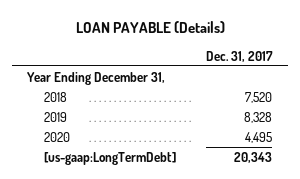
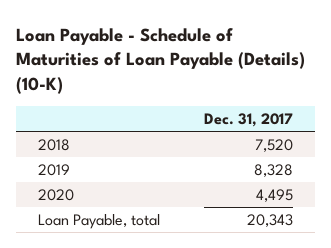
[75,20,225,33] LOAN PAYABLE (Details) -> [15,27,305,95] Loan Payable - Schedule of Maturities of Loan Payable (Details) (10-K)
[27,71,166,85] Year Ending December 31, -> none
[43,151,176,165] [us-gaap:LongTermDebt] -> [37,213,160,229] Loan Payable, total

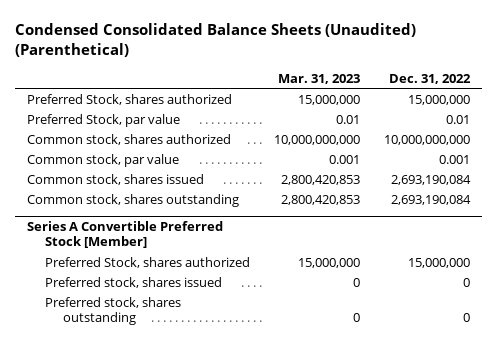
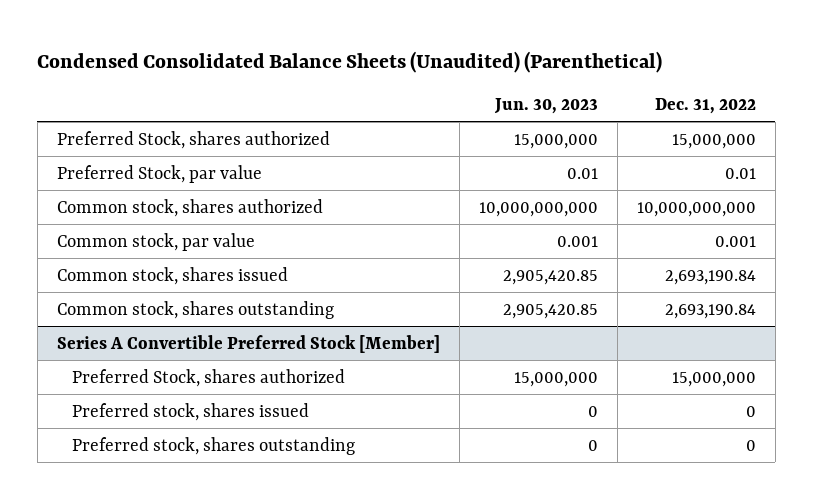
[278,73,361,84] Mar. 31, 2023 -> none
none -> [493,98,598,115] Jun. 30, 2023
[391,174,472,185] 2,693,190,084 -> [664,269,756,285] 2,693,190.84
[391,194,472,205] 2,693,190,084 -> [664,303,756,319] 2,693,190.84

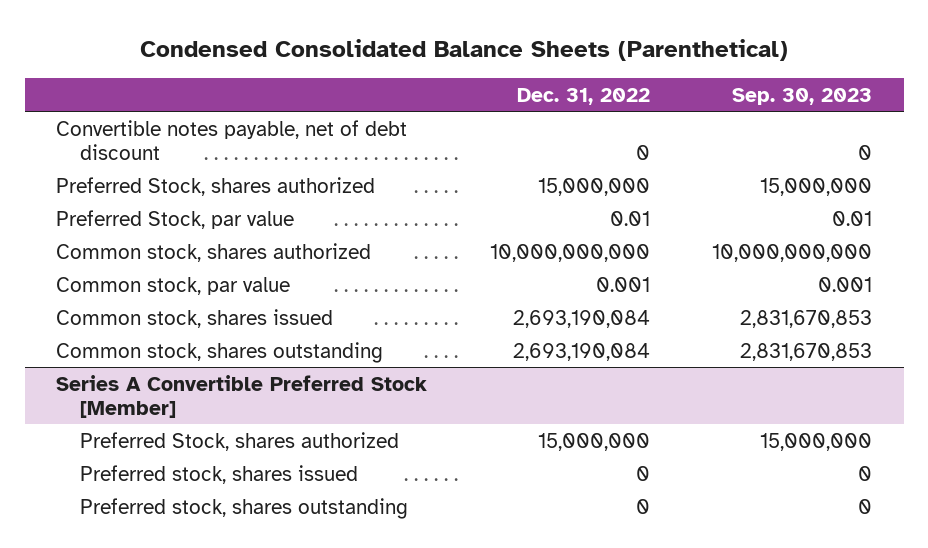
[37,50,663,73] Condensed Consolidated Balance Sheets (Unaudited) (Parenthetical) -> [140,39,789,62] Condensed Consolidated Balance Sheets (Parenthetical)
[493,98,598,115] Jun. 30, 2023 -> none
none -> [732,87,873,105] Sep. 30, 2023
none -> [56,119,408,160] Convertible notes payable, net of debt discount
[664,269,756,285] 2,693,190.84 -> [512,309,650,328] 2,693,190,084
[664,303,756,319] 2,693,190.84 -> [512,342,650,361] 2,693,190,084

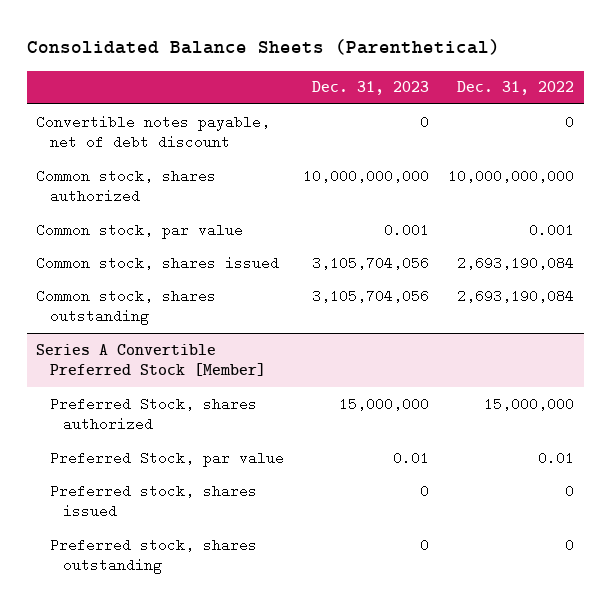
[140,39,789,62] Condensed Consolidated Balance Sheets (Parenthetical) -> [26,39,500,56] Consolidated Balance Sheets (Parenthetical)
[732,87,873,105] Sep. 30, 2023 -> none
none -> [311,81,429,96] Dec. 31, 2023
[56,176,376,196] Preferred Stock, shares authorized -> none
[56,209,295,229] Preferred Stock, par value -> none
none -> [49,450,284,467] Preferred Stock, par value

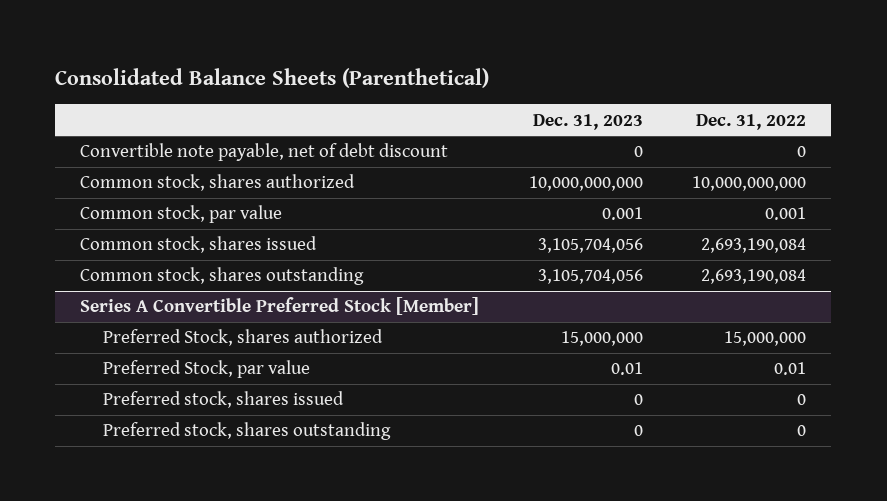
[36,114,271,150] Convertible notes payable, net of debt discount -> [80,143,449,162] Convertible note payable, net of debt discount

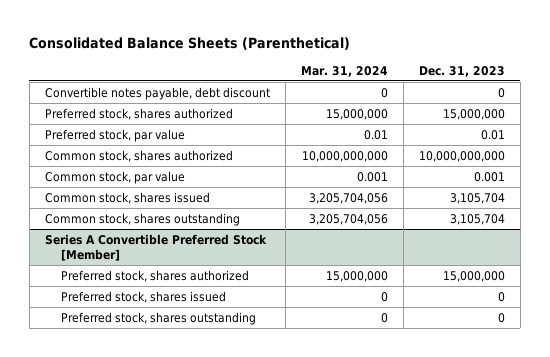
[696,113,807,130] Dec. 31, 2022 -> none
none -> [300,65,388,77] Mar. 31, 2024
[80,143,449,162] Convertible note payable, net of debt discount -> [44,86,270,100] Convertible notes payable, debt discount
none -> [44,107,233,120] Preferred stock, shares authorized
none -> [44,128,185,142] Preferred stock, par value
[537,238,643,254] 3,105,704,056 -> [449,192,505,204] 3,105,704
[537,269,643,285] 3,105,704,056 -> [449,213,505,225] 3,105,704
[102,360,310,379] Preferred Stock, par value -> none
[102,329,383,347] Preferred Stock, shares authorized -> [61,269,250,282] Preferred stock, shares authorized

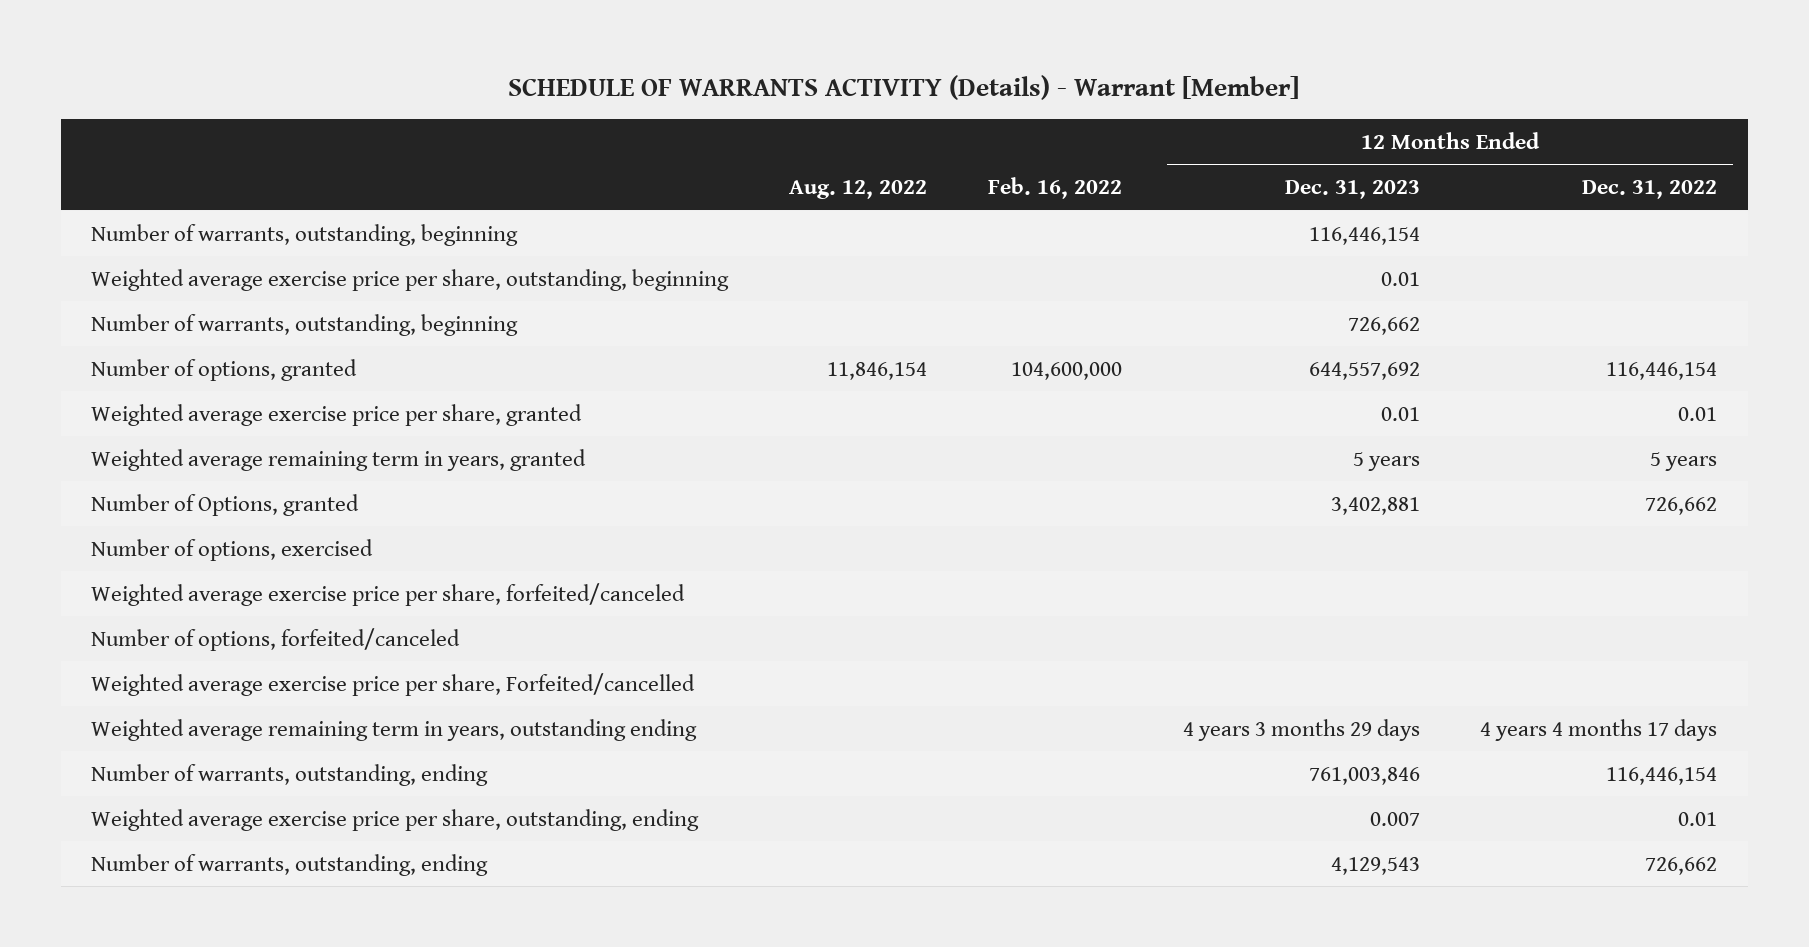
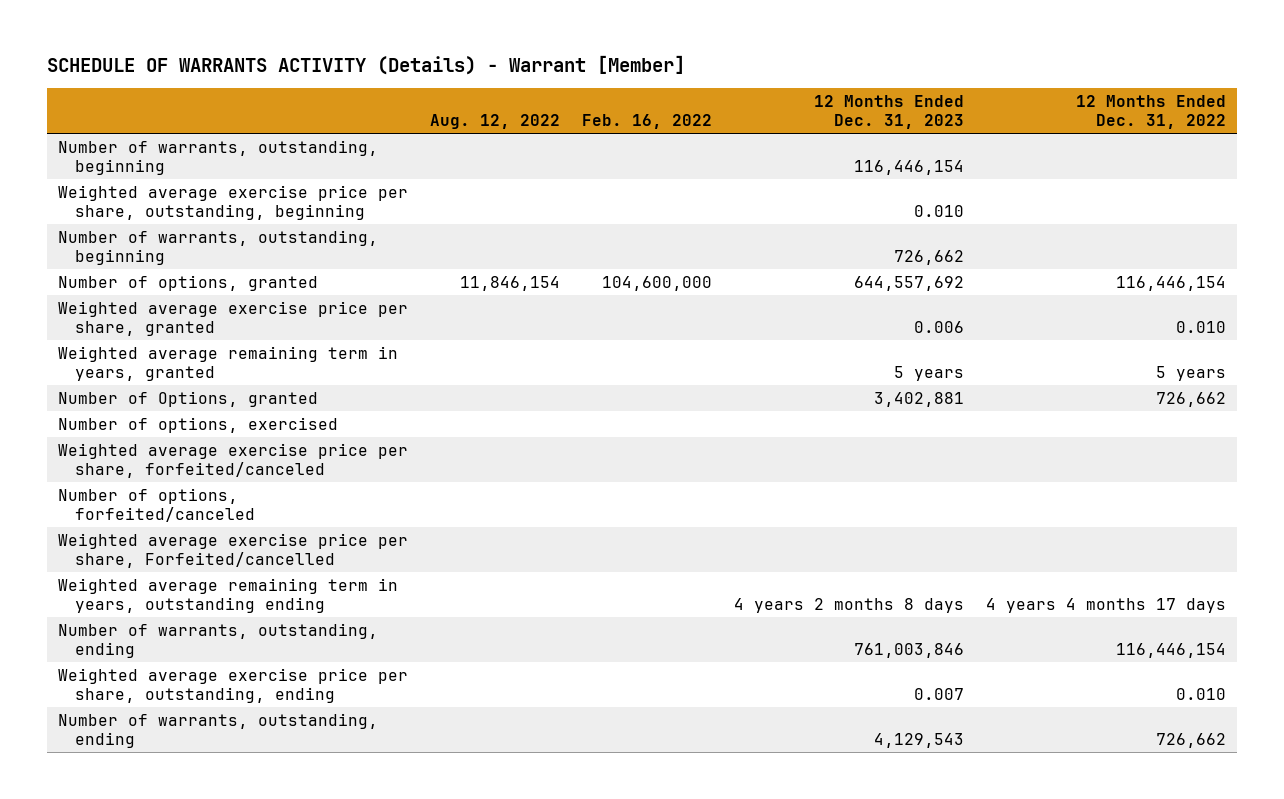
[1380,271,1420,286] 0.01 -> [913,205,964,218] 0.010
[1380,406,1420,421] 0.01 -> [913,321,964,334] 0.006
[1678,406,1718,421] 0.01 -> [1175,321,1226,334] 0.010
[1182,718,1420,741] 4 years 3 months 29 days -> [733,598,964,614] 4 years 2 months 8 days
[1678,811,1718,826] 0.01 -> [1175,688,1226,701] 0.010

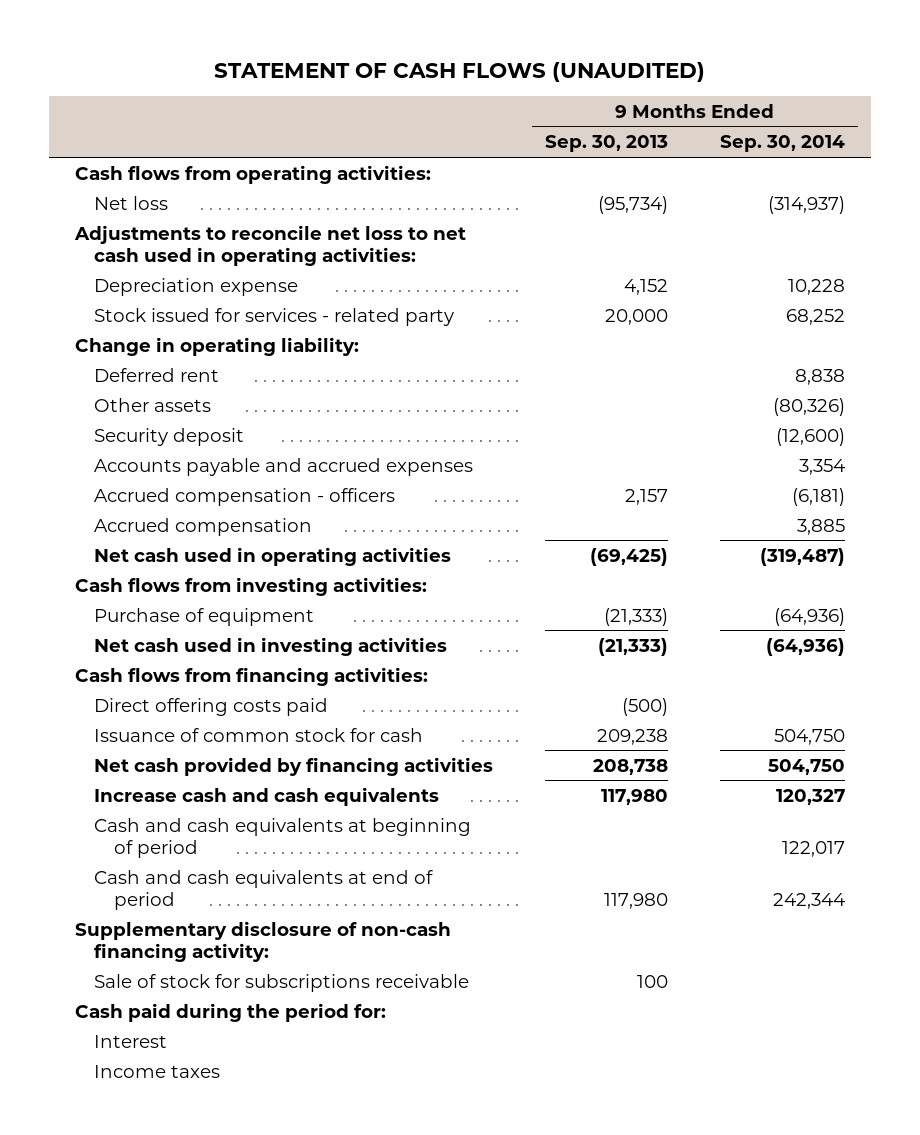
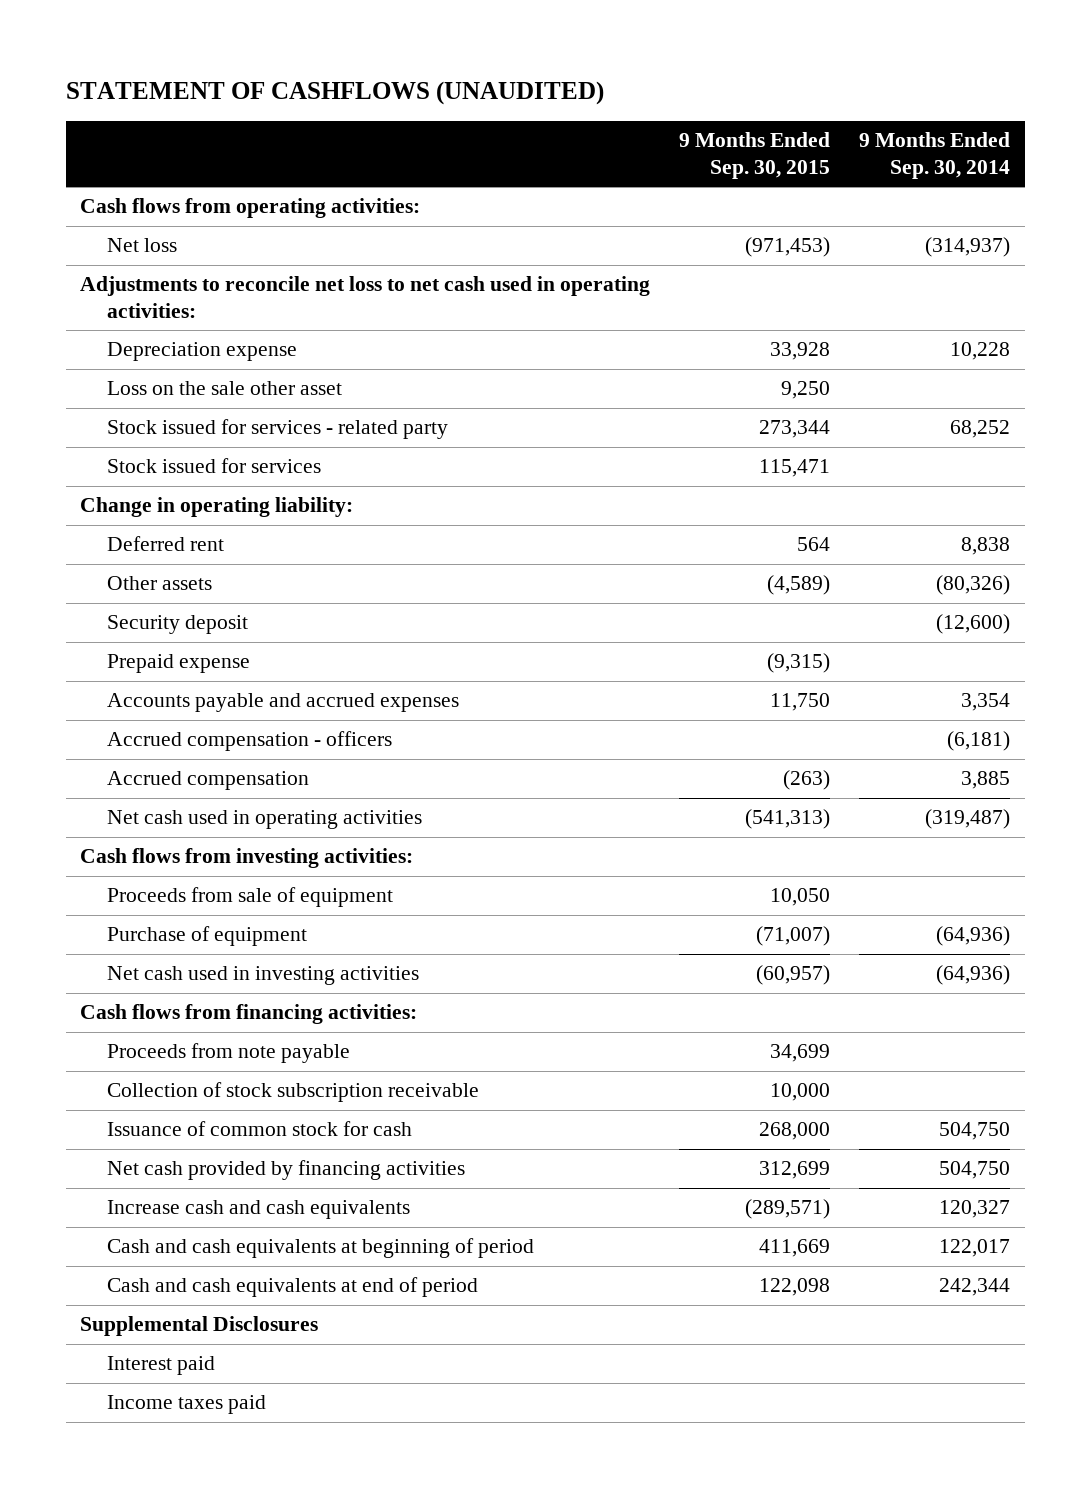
[213,61,705,82] STATEMENT OF CASH FLOWS (UNAUDITED) -> [65,81,604,106] STATEMENT OF CASHFLOWS (UNAUDITED)
[545,135,669,153] Sep. 30, 2013 -> none
none -> [679,132,831,179] 9 Months Ended Sep. 30, 2015
none -> [107,381,343,396] Loss on the sale other asset
none -> [107,458,322,474] Stock issued for services
none -> [107,654,251,674] Prepaid expense
none -> [107,887,394,908] Proceeds from sale of equipment
[94,697,329,716] Direct offering costs paid -> none
none -> [107,1043,351,1064] Proceeds from note payable
none -> [107,1082,480,1103] Collection of stock subscription receivable
[74,920,451,962] Supplementary disclosure of non-cash financing activity: -> none
[94,973,470,992] Sale of stock for subscriptions receivable -> none
[74,1002,386,1022] Cash paid during the period for: -> none
none -> [80,1316,319,1337] Supplemental Disclosures
[94,1034,168,1048] Interest -> [107,1356,216,1376] Interest paid
[94,1064,221,1078] Income taxes -> [107,1395,267,1415] Income taxes paid

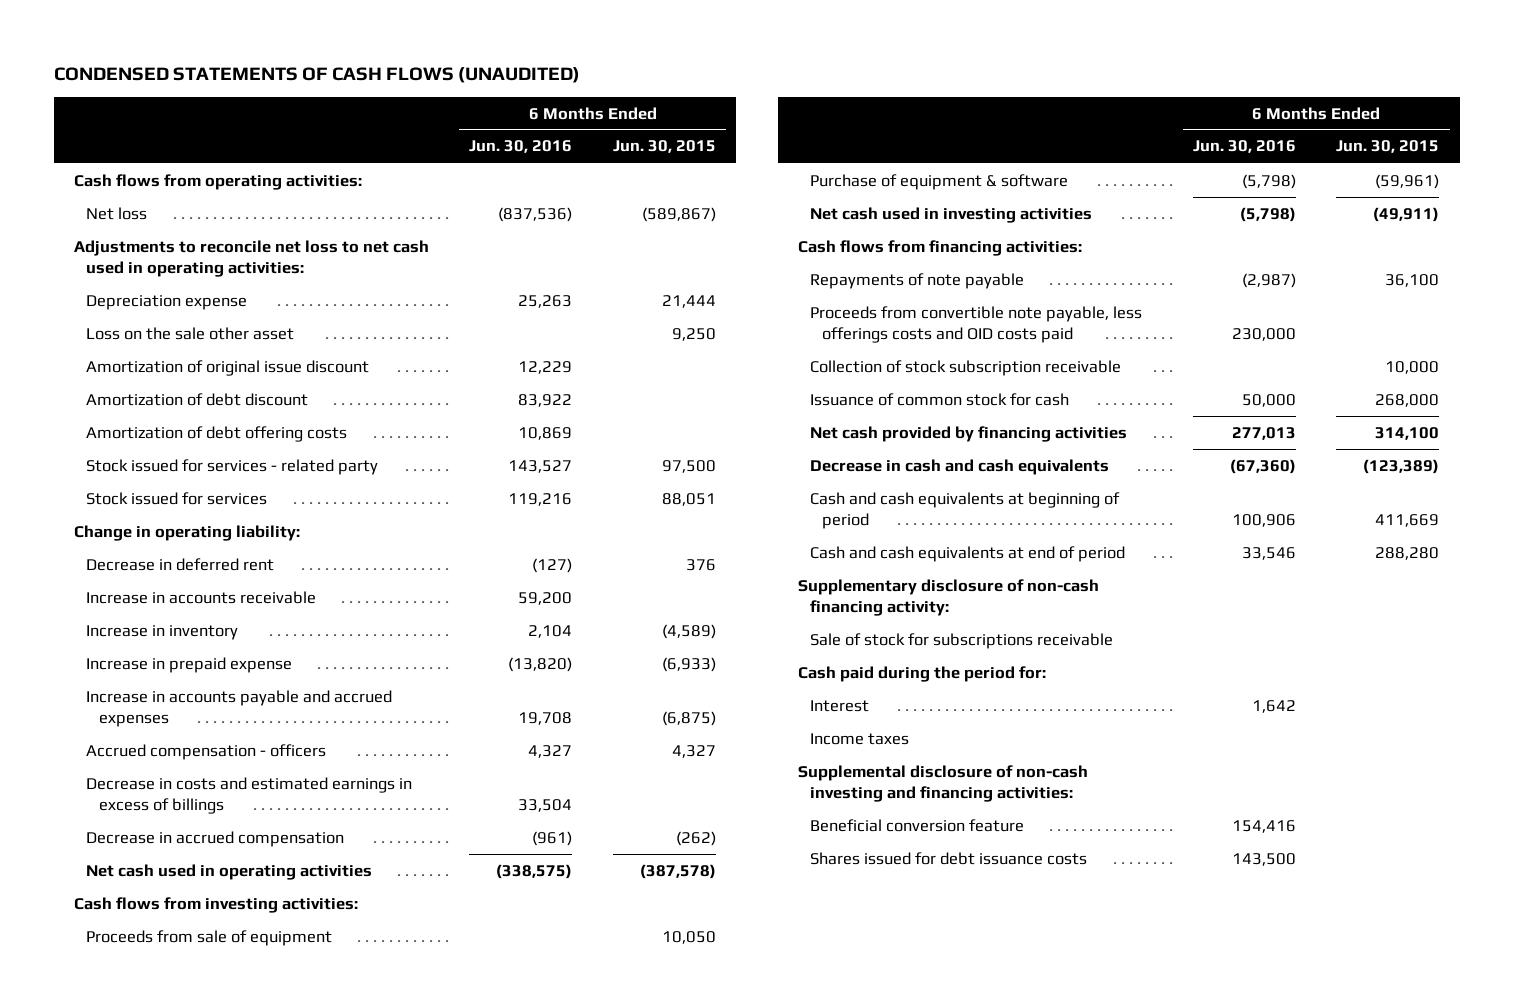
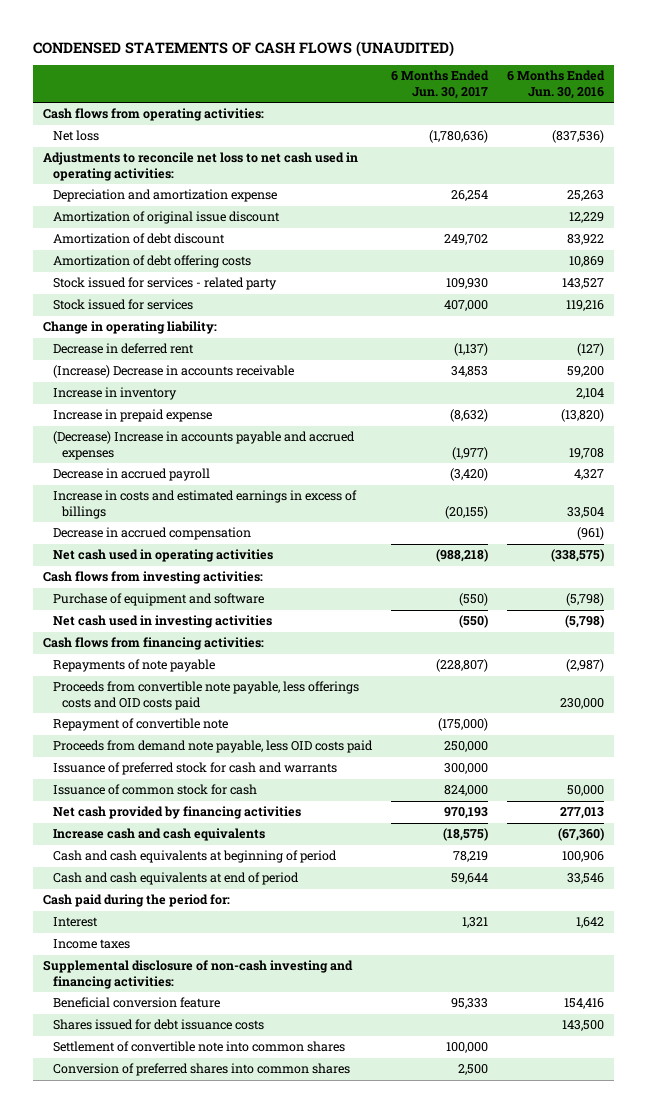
[612,140,716,154] Jun. 30, 2015 -> none
none -> [391,70,490,99] 6 Months Ended Jun. 30, 2017
[86,326,295,340] Loss on the sale other asset -> none
[86,294,248,310] Depreciation expense -> [52,189,277,203] Depreciation and amortization expense
[86,590,317,604] Increase in accounts receivable -> [52,365,294,379] (Increase) Decrease in accounts receivable
[86,689,393,727] Increase in accounts payable and accrued expenses -> [52,431,355,460] (Decrease) Increase in accounts payable and accrued expenses
[86,743,327,760] Accrued compensation - officers -> [52,468,210,482] Decrease in accrued payroll
[86,776,413,814] Decrease in costs and estimated earnings in excess of billings -> [52,490,357,519] Increase in costs and estimated earnings in excess of billings
[86,929,333,946] Proceeds from sale of equipment -> none
[810,173,1069,190] Purchase of equipment & software -> [52,593,264,607] Purchase of equipment and software
[810,359,1122,376] Collection of stock subscription receivable -> none
none -> [52,718,228,732] Repayment of convertible note
none -> [52,740,373,754] Proceeds from demand note payable, less OID costs paid
none -> [52,762,337,776] Issuance of preferred stock for cash and warrants
[810,458,1110,475] Decrease in cash and cash equivalents -> [52,828,265,842] Increase cash and cash equivalents
[797,578,1099,616] Supplementary disclosure of non-cash financing activity: -> none
[810,632,1114,649] Sale of stock for subscriptions receivable -> none
none -> [52,1041,345,1053] Settlement of convertible note into common shares
none -> [52,1063,350,1077] Conversion of preferred shares into common shares

